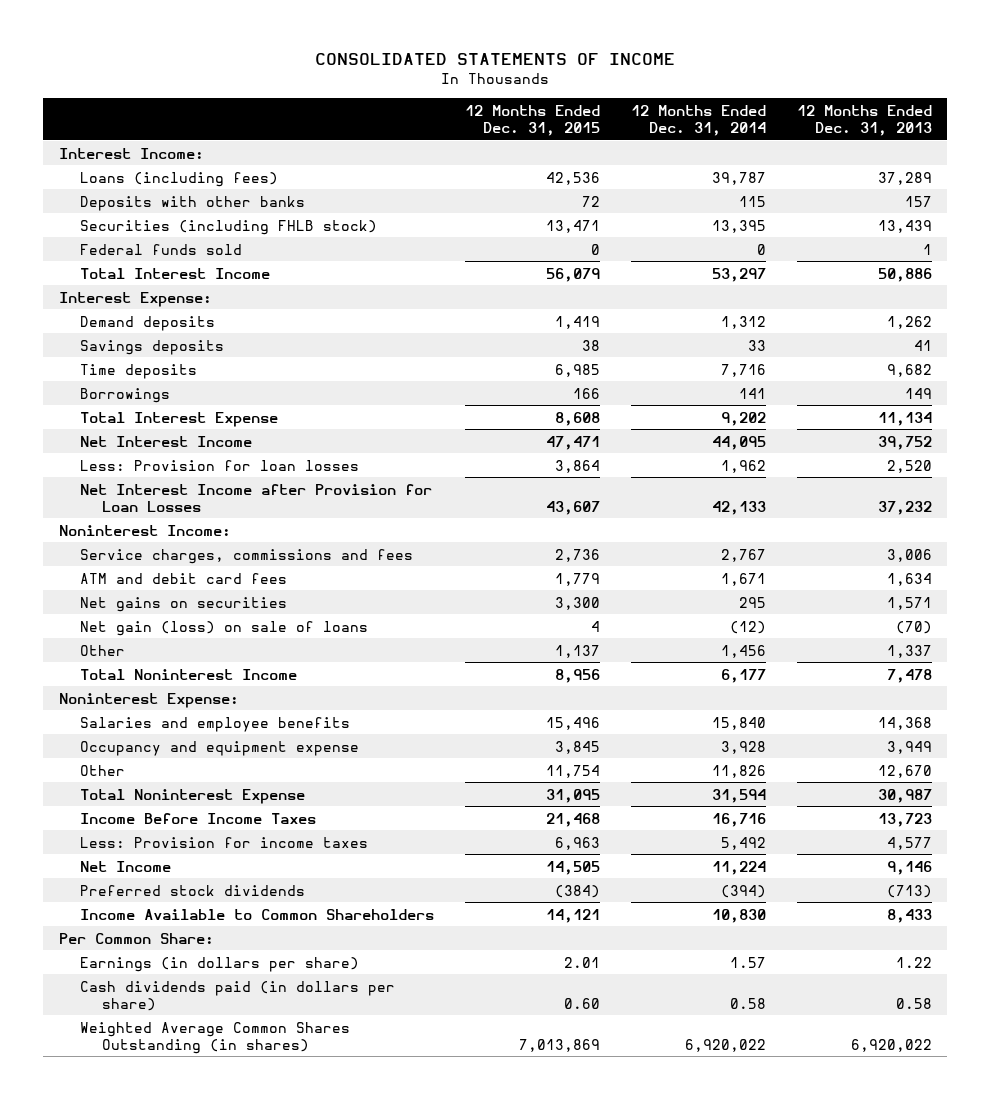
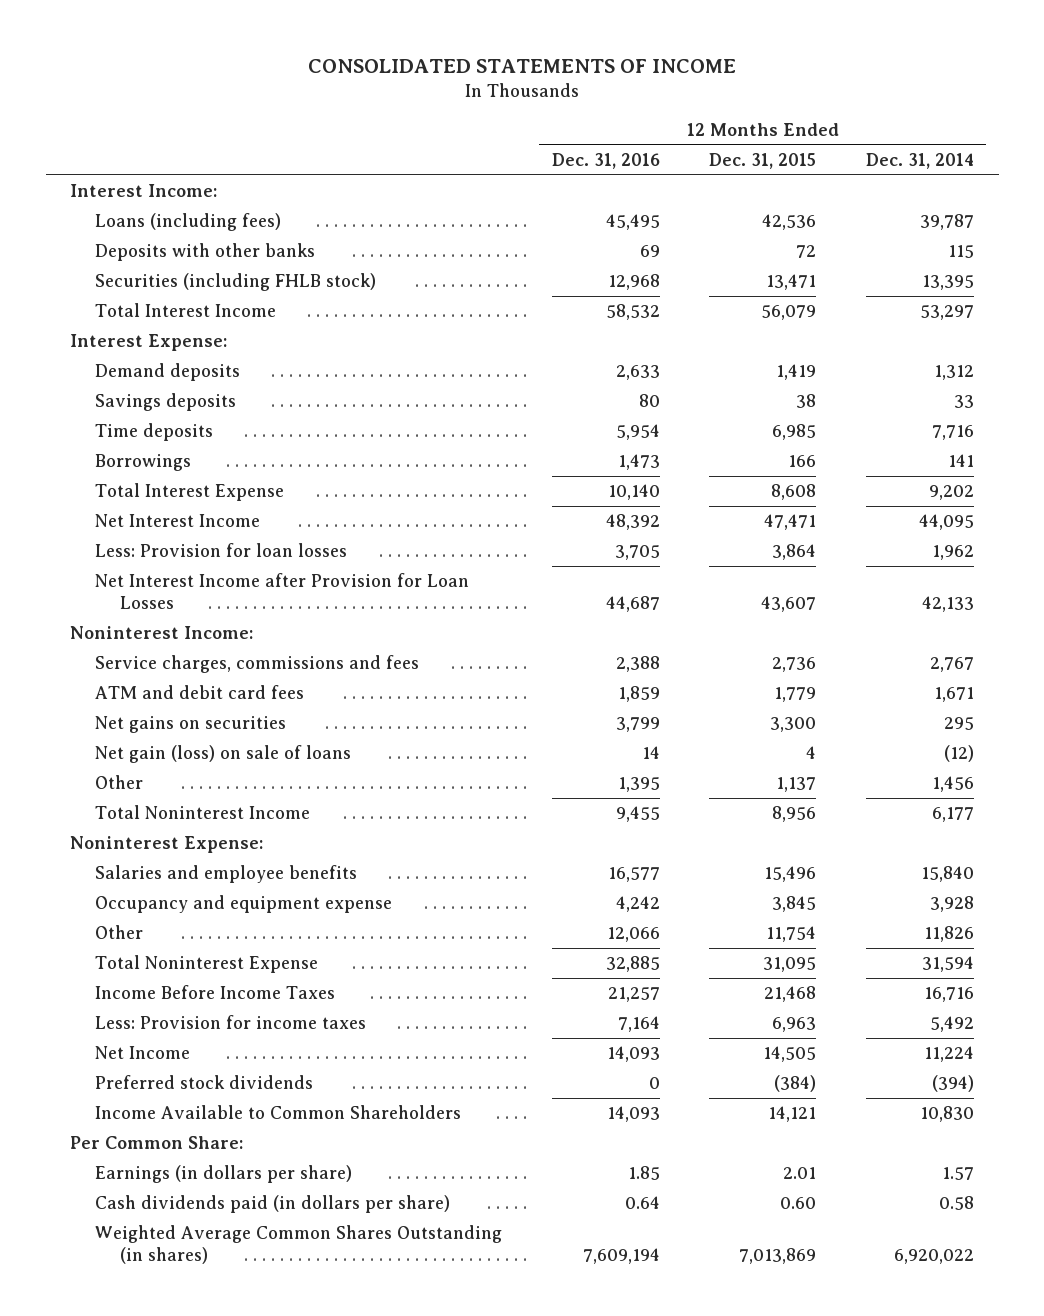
[796,104,932,136] 12 Months Ended Dec. 31, 2013 -> none
none -> [551,152,660,169] Dec. 31, 2016
[80,243,243,255] Federal funds sold -> none

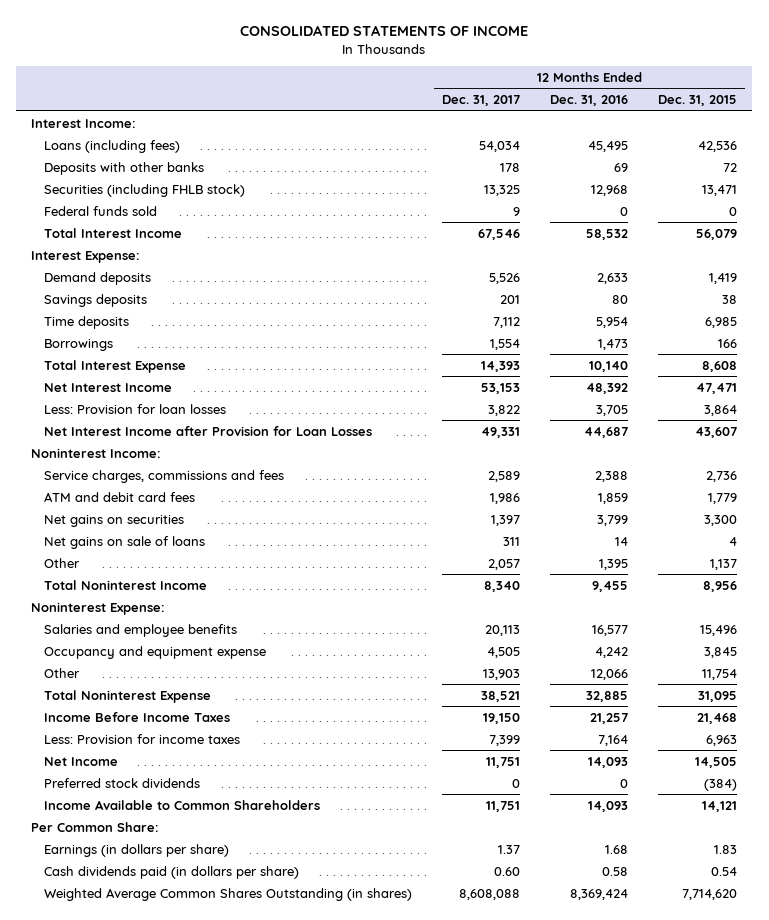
[865,152,974,169] Dec. 31, 2014 -> none
none -> [441,95,520,107] Dec. 31, 2017
none -> [43,205,157,216] Federal funds sold
[95,745,352,764] Net gain (loss) on sale of loans -> [43,535,205,549] Net gains on sale of loans
[627,1166,660,1181] 1.85 -> [605,844,629,854] 1.68
[783,1167,817,1180] 2.01 -> [714,844,738,854] 1.83
[624,1196,660,1210] 0.64 -> [602,866,629,876] 0.58
[780,1197,817,1210] 0.60 -> [711,866,738,876] 0.54
[582,1248,660,1265] 7,609,194 -> [570,888,629,900] 8,369,424
[739,1248,817,1265] 7,013,869 -> [682,888,738,900] 7,714,620

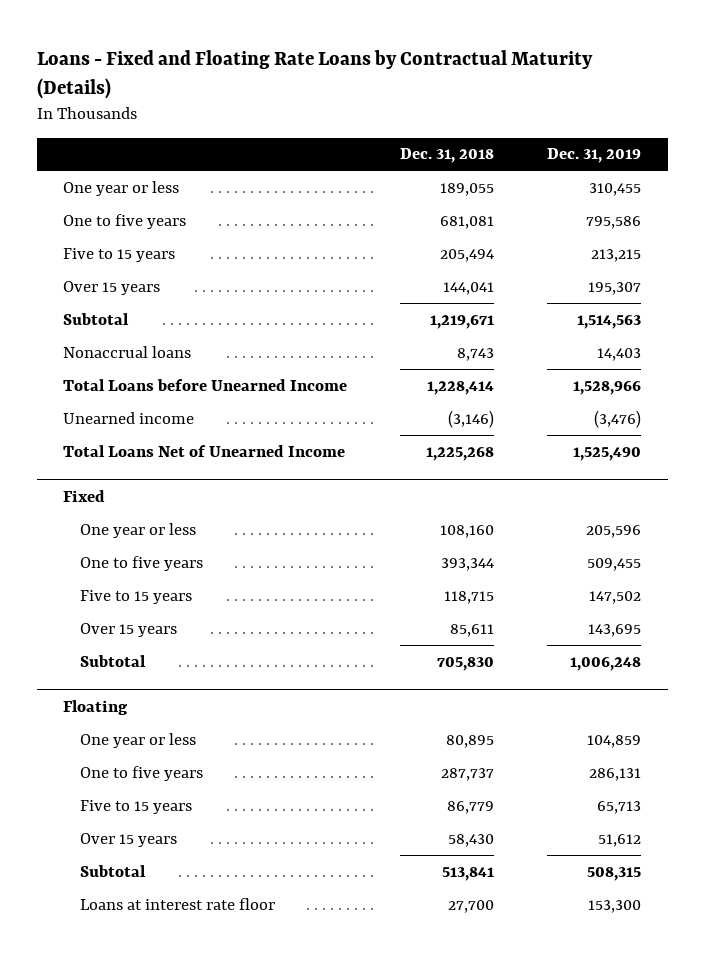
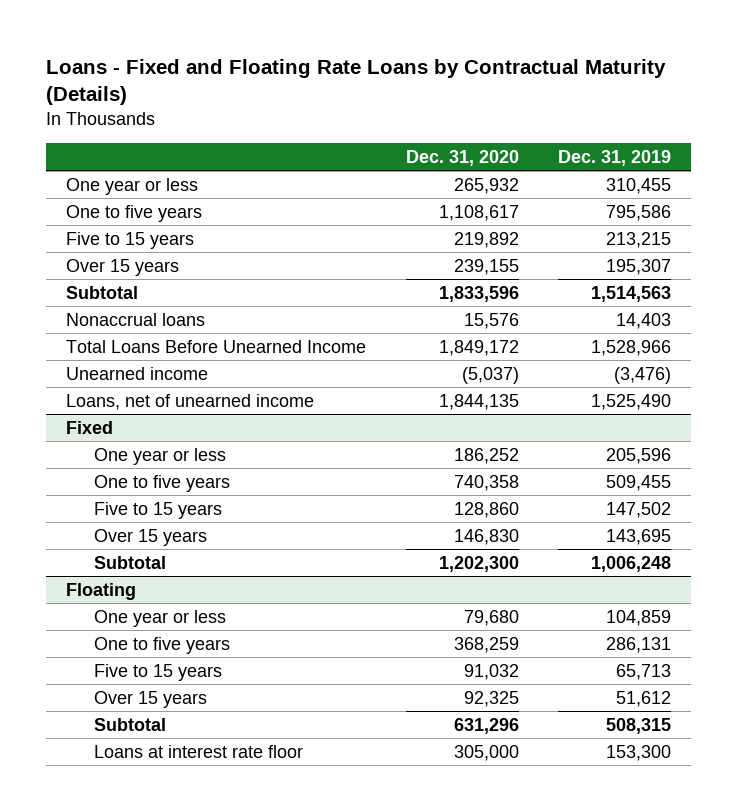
[400,148,495,164] Dec. 31, 2018 -> none
none -> [405,149,519,166] Dec. 31, 2020
[63,378,348,391] Total Loans before Unearned Income -> [65,339,366,353] Total Loans Before Unearned Income
[63,444,346,457] Total Loans Net of Unearned Income -> [65,393,314,410] Loans, net of unearned income

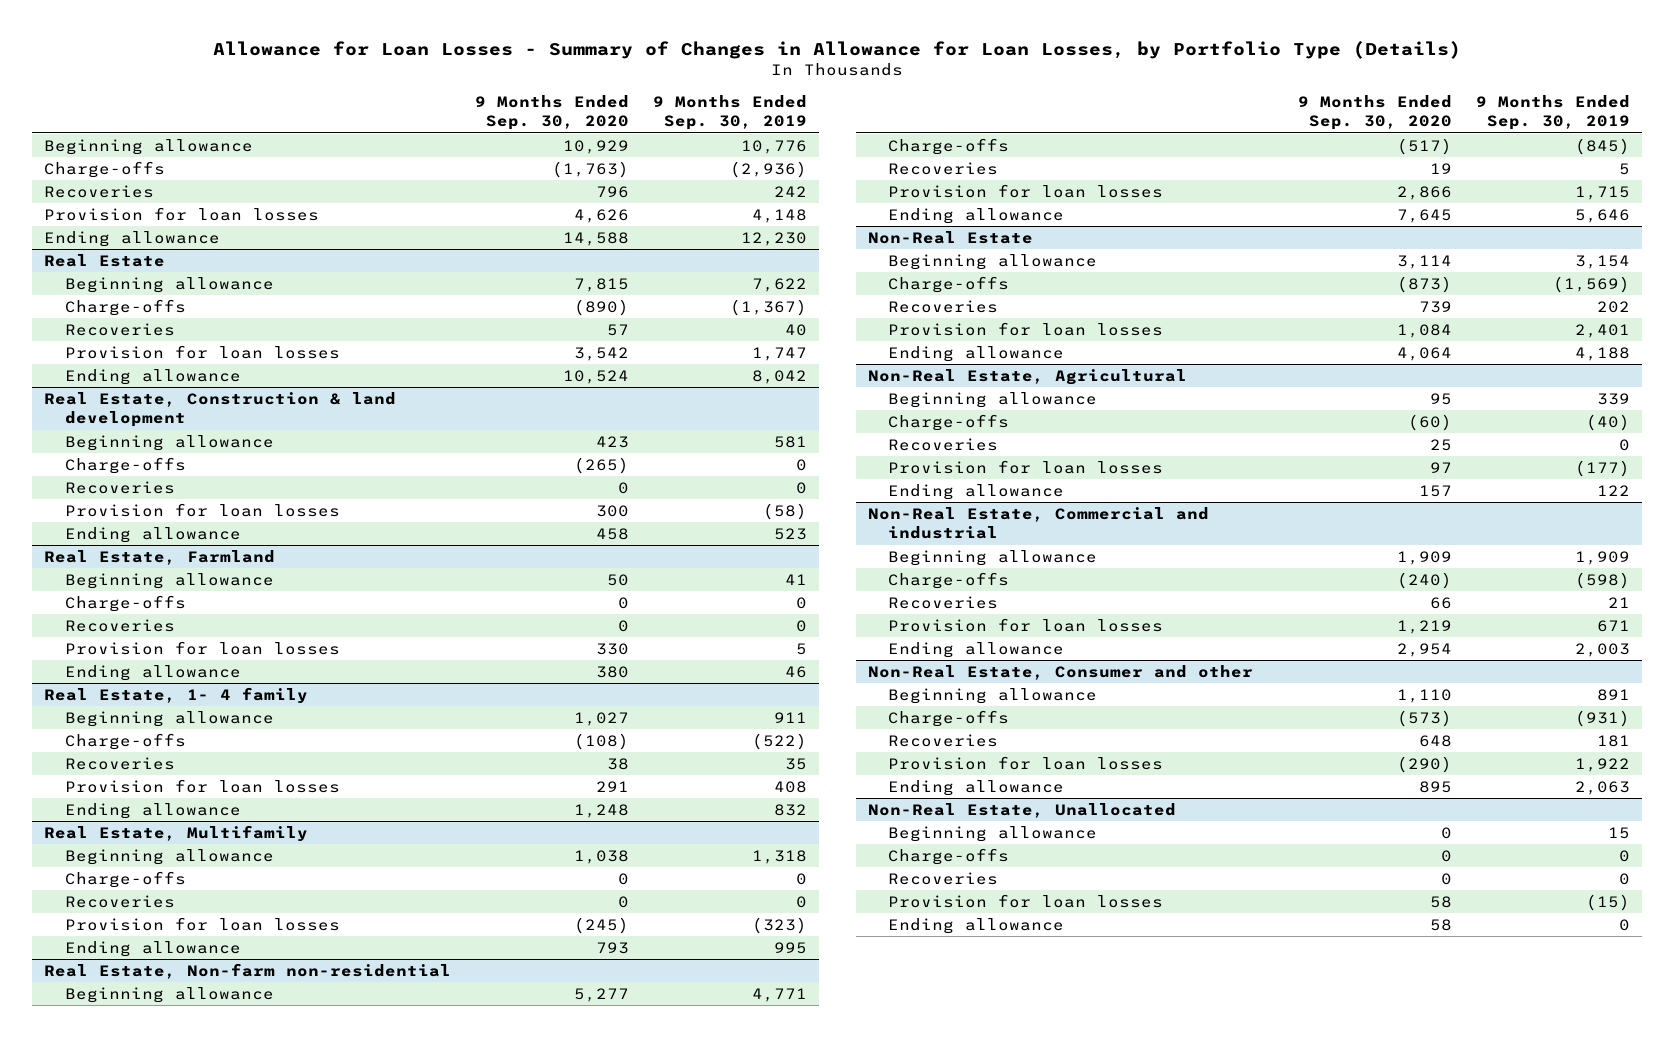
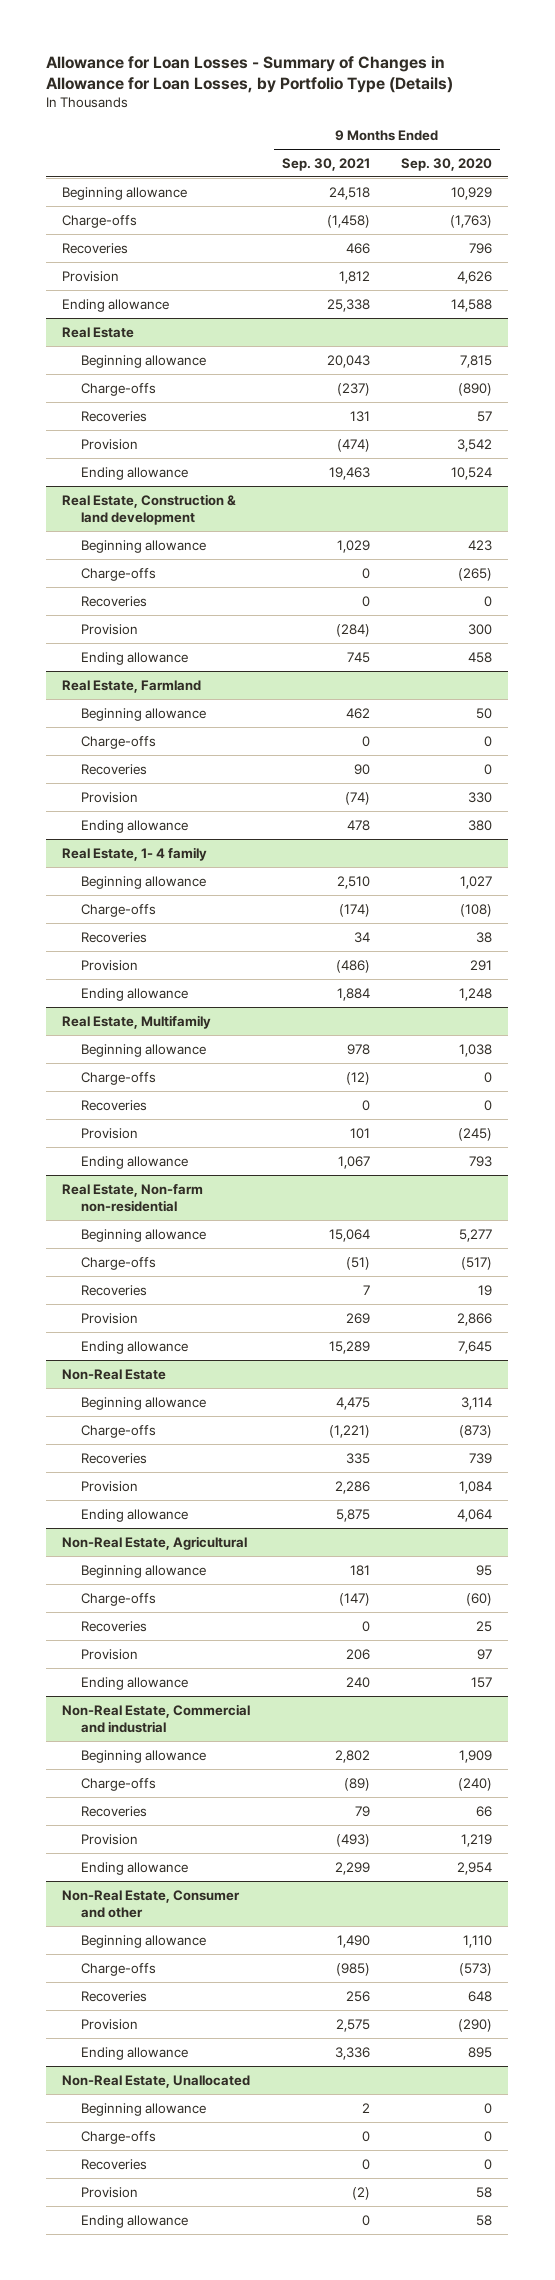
[652,95,807,131] 9 Months Ended Sep. 30, 2019 -> none
none -> [281,157,370,171] Sep. 30, 2021
[44,206,320,221] Provision for loan losses -> [62,270,120,282] Provision
[64,344,340,359] Provision for loan losses -> [80,438,138,450] Provision
[64,502,340,517] Provision for loan losses -> [80,623,138,635] Provision
[64,640,340,655] Provision for loan losses -> [80,791,138,803] Provision
[64,778,340,793] Provision for loan losses -> [80,959,138,971] Provision
[64,916,340,931] Provision for loan losses -> [80,1127,138,1139] Provision
[888,183,1164,198] Provision for loan losses -> [80,1312,138,1324] Provision
[888,321,1164,336] Provision for loan losses -> [80,1480,138,1492] Provision
[888,459,1164,474] Provision for loan losses -> [80,1648,138,1660] Provision
[888,617,1164,632] Provision for loan losses -> [80,1833,138,1845] Provision
[888,755,1164,770] Provision for loan losses -> [80,2018,138,2030] Provision
[888,893,1164,908] Provision for loan losses -> [80,2186,138,2198] Provision

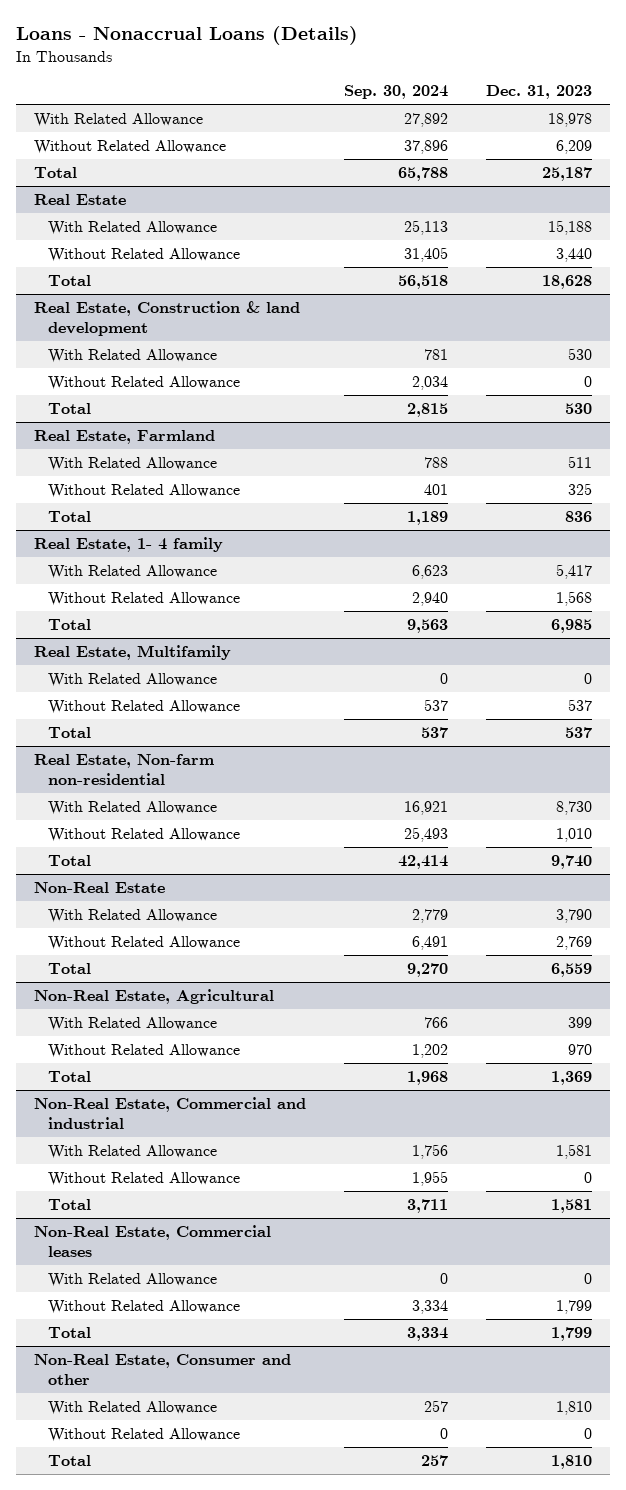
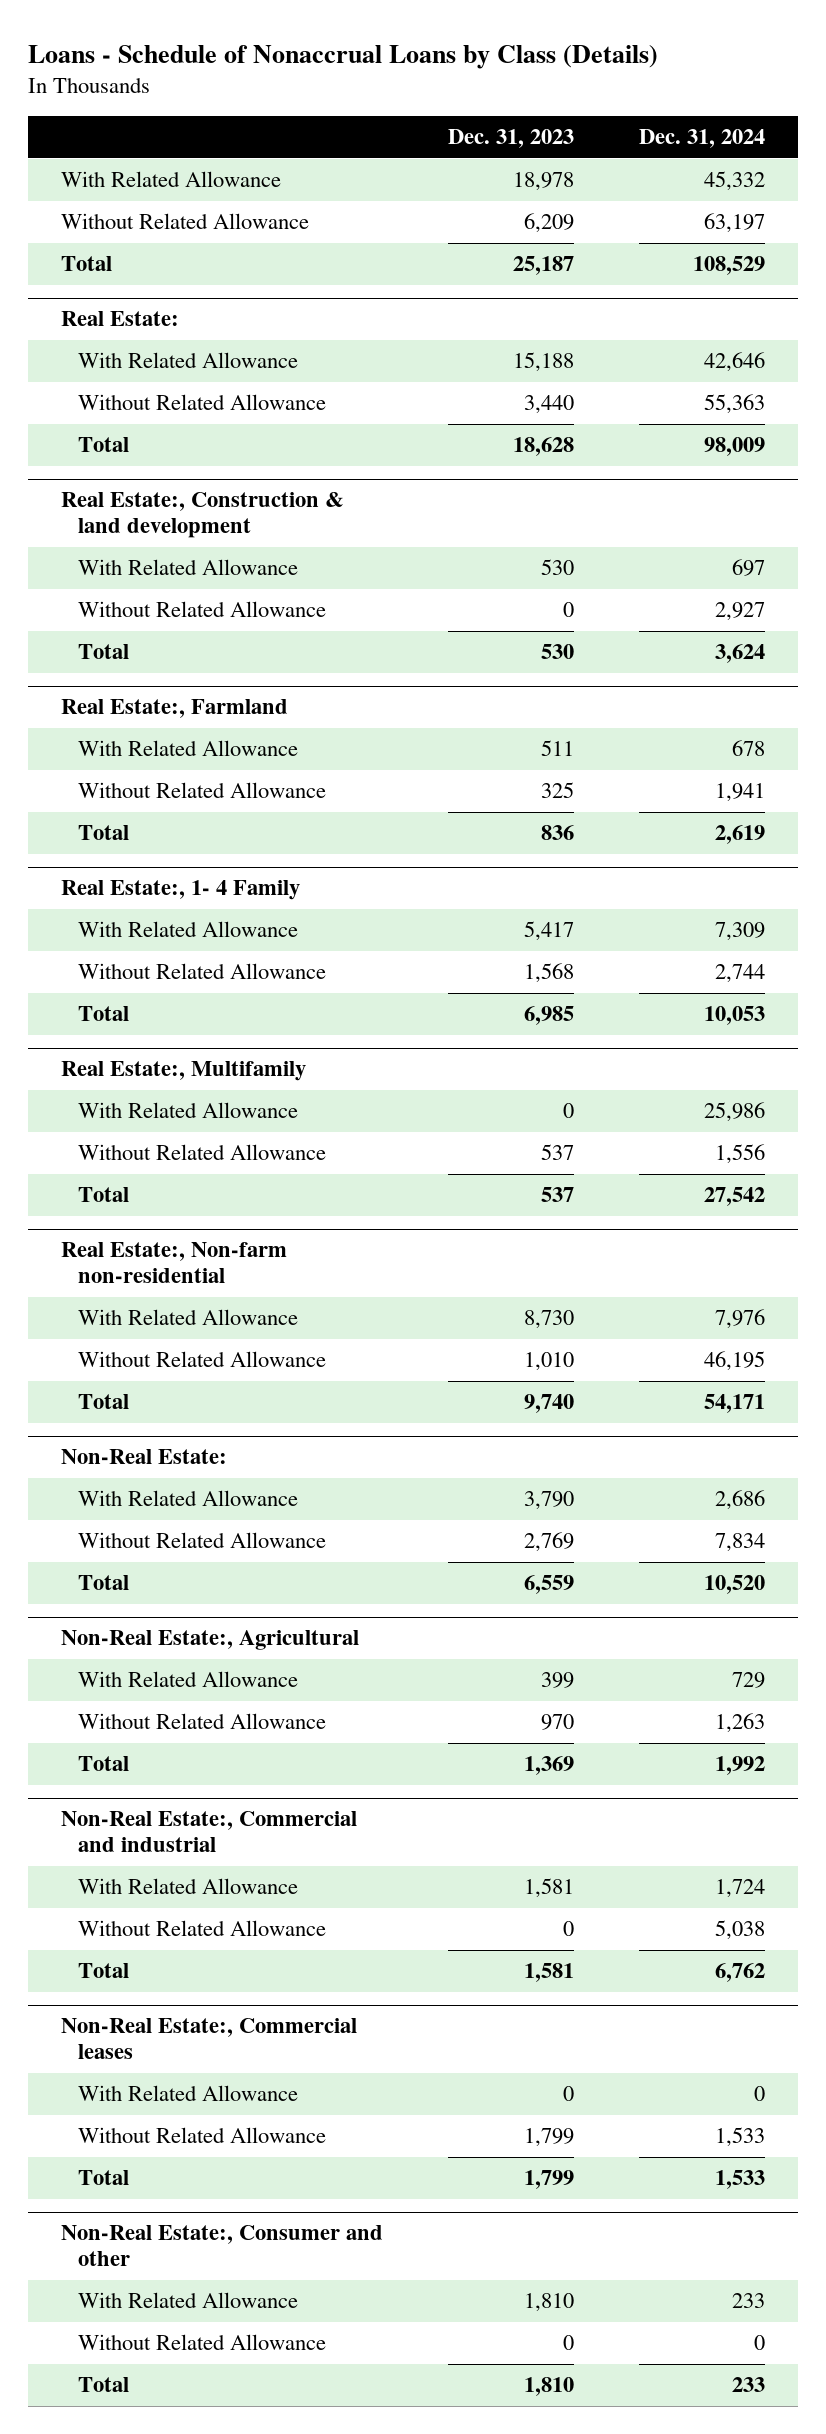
[15,26,358,46] Loans - Nonaccrual Loans (Details) -> [28,44,659,69] Loans - Schedule of Nonaccrual Loans by Class (Details)
[344,85,449,100] Sep. 30, 2024 -> none
none -> [639,129,766,149] Dec. 31, 2024
[34,193,127,205] Real Estate -> [60,311,179,327] Real Estate:
[34,300,301,337] Real Estate, Construction & land development -> [60,492,344,539] Real Estate:, Construction & land development
[34,429,216,444] Real Estate, Farmland -> [60,699,288,719] Real Estate:, Farmland
[34,536,224,552] Real Estate, 1- 4 family -> [60,880,300,901] Real Estate:, 1- 4 Family
[34,644,232,660] Real Estate, Multifamily -> [60,1061,306,1082] Real Estate:, Multifamily
[34,753,215,786] Real Estate, Non-farm non-residential -> [60,1242,287,1284] Real Estate:, Non-farm non-residential
[34,881,166,893] Non-Real Estate -> [60,1449,227,1465] Non-Real Estate:
[34,988,275,1004] Non-Real Estate, Agricultural -> [60,1630,359,1651] Non-Real Estate:, Agricultural
[34,1096,307,1130] Non-Real Estate, Commercial and industrial -> [60,1811,357,1853] Non-Real Estate:, Commercial and industrial
[34,1224,272,1258] Non-Real Estate, Commercial leases -> [60,2018,357,2060] Non-Real Estate:, Commercial leases
[34,1353,292,1386] Non-Real Estate, Consumer and other -> [60,2225,383,2267] Non-Real Estate:, Consumer and other

